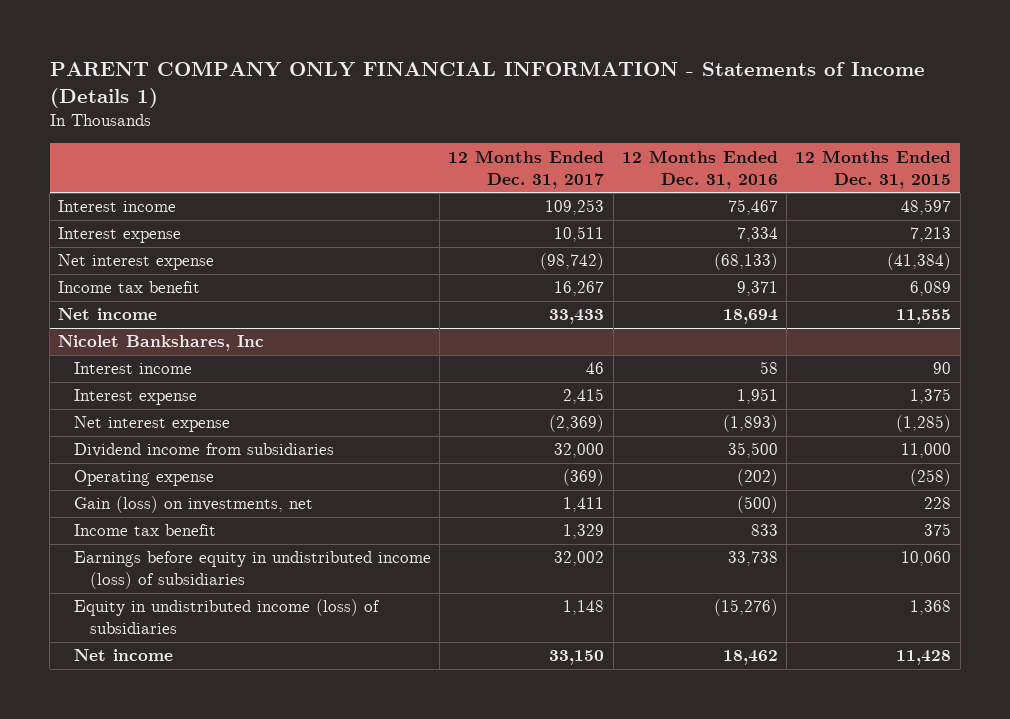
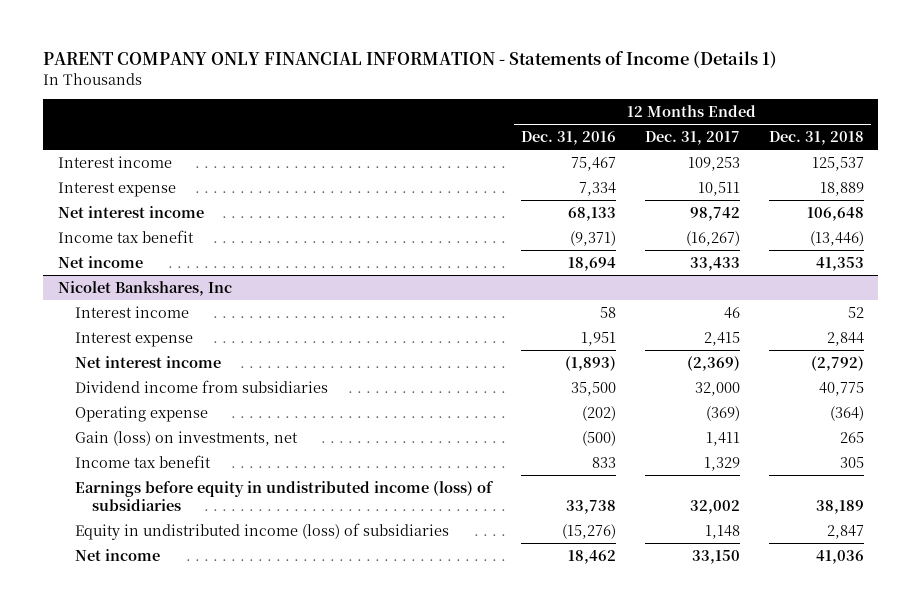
[795,149,952,189] 12 Months Ended Dec. 31, 2015 -> none
none -> [768,131,864,146] Dec. 31, 2018
[58,254,215,271] Net interest expense -> [57,205,204,218] Net interest income
[540,253,605,271] (98,742) -> [689,206,740,221] 98,742
[713,253,778,271] (68,133) -> [567,206,616,221] 68,133
[554,281,605,297] 16,267 -> [685,230,740,246] (16,267)
[736,281,778,297] 9,371 -> [569,230,616,246] (9,371)
[74,416,231,433] Net interest expense -> [74,355,221,368] Net interest income

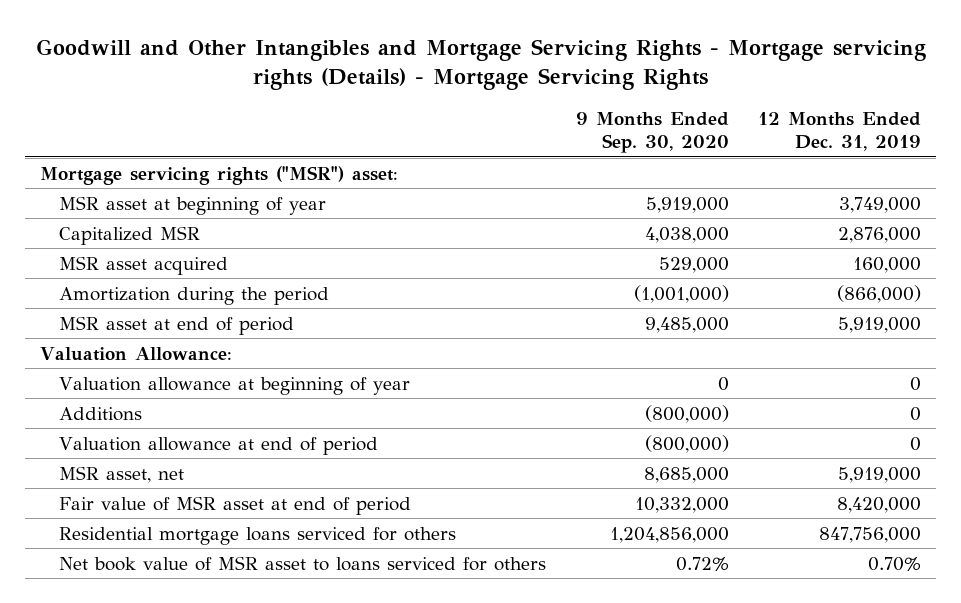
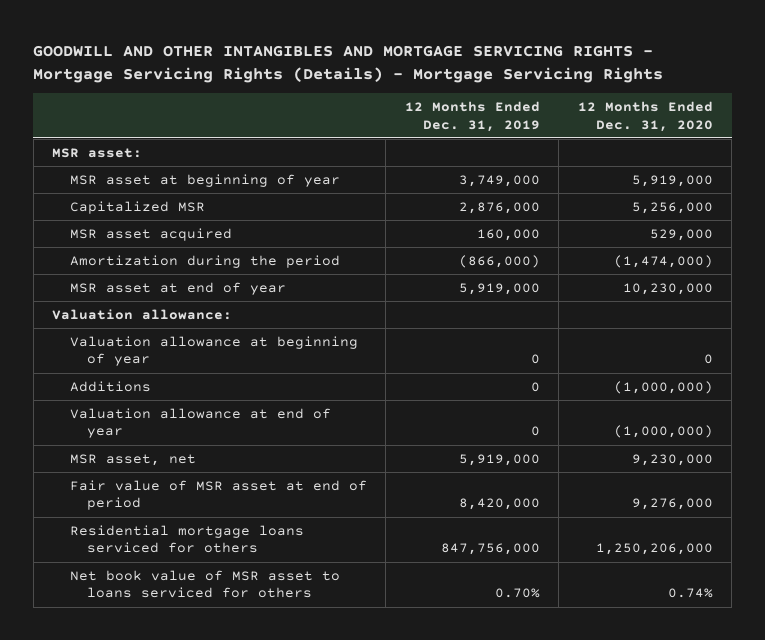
[35,38,926,91] Goodwill and Other Intangibles and Mortgage Servicing Rights - Mortgage servicing rights (Details) - Mortgage Servicing Rights -> [33,44,664,83] GOODWILL AND OTHER INTANGIBLES AND MORTGAGE SERVICING RIGHTS - Mortgage Servicing Rights (Details) - Mortgage Servicing Rights
[575,112,729,154] 9 Months Ended Sep. 30, 2020 -> none
none -> [577,101,713,132] 12 Months Ended Dec. 31, 2020
[40,165,399,185] Mortgage servicing rights ("MSR") asset: -> none
none -> [52,147,143,158] MSR asset:
[59,315,295,335] MSR asset at end of period -> [69,281,286,295] MSR asset at end of year
[40,346,233,361] Valuation Allowance: -> [52,308,233,320] Valuation allowance:
[59,436,379,455] Valuation allowance at end of period -> [69,407,331,439] Valuation allowance at end of year

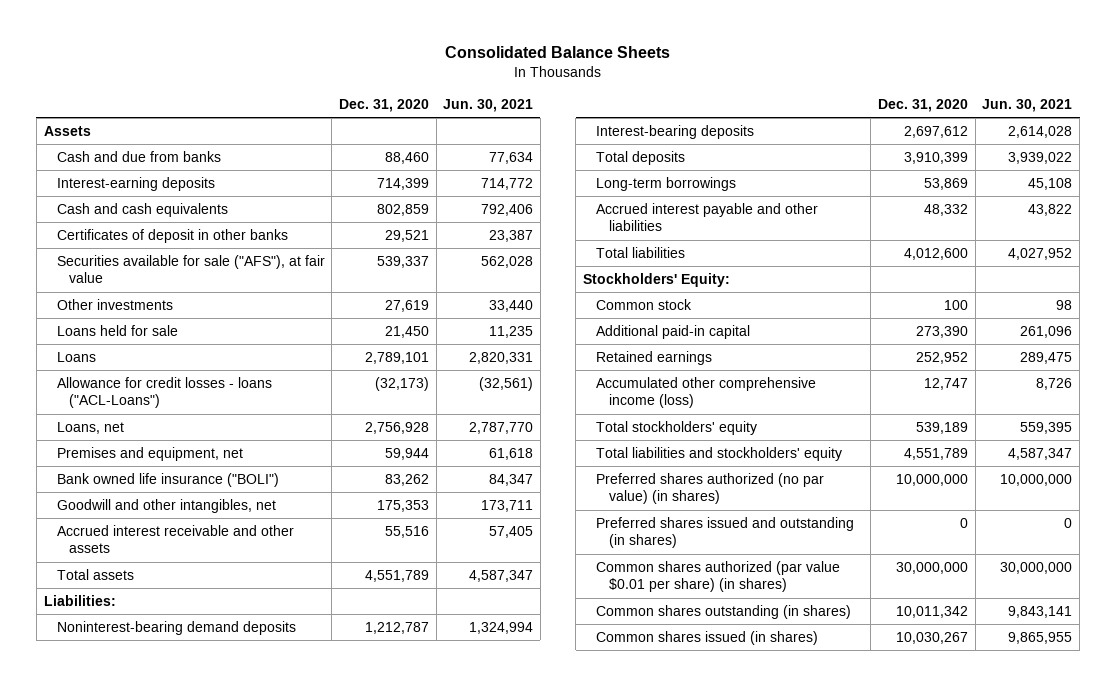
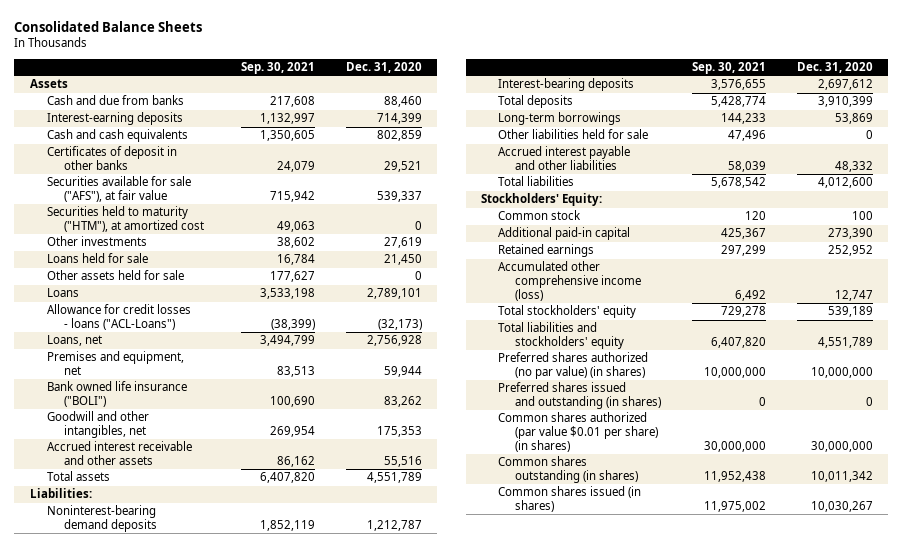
[443,99,534,113] Jun. 30, 2021 -> none
none -> [240,61,315,74] Sep. 30, 2021
none -> [46,206,204,233] Securities held to maturity ("HTM"), at amortized cost
none -> [46,270,184,281] Other assets held for sale
none -> [498,129,649,140] Other liabilities held for sale

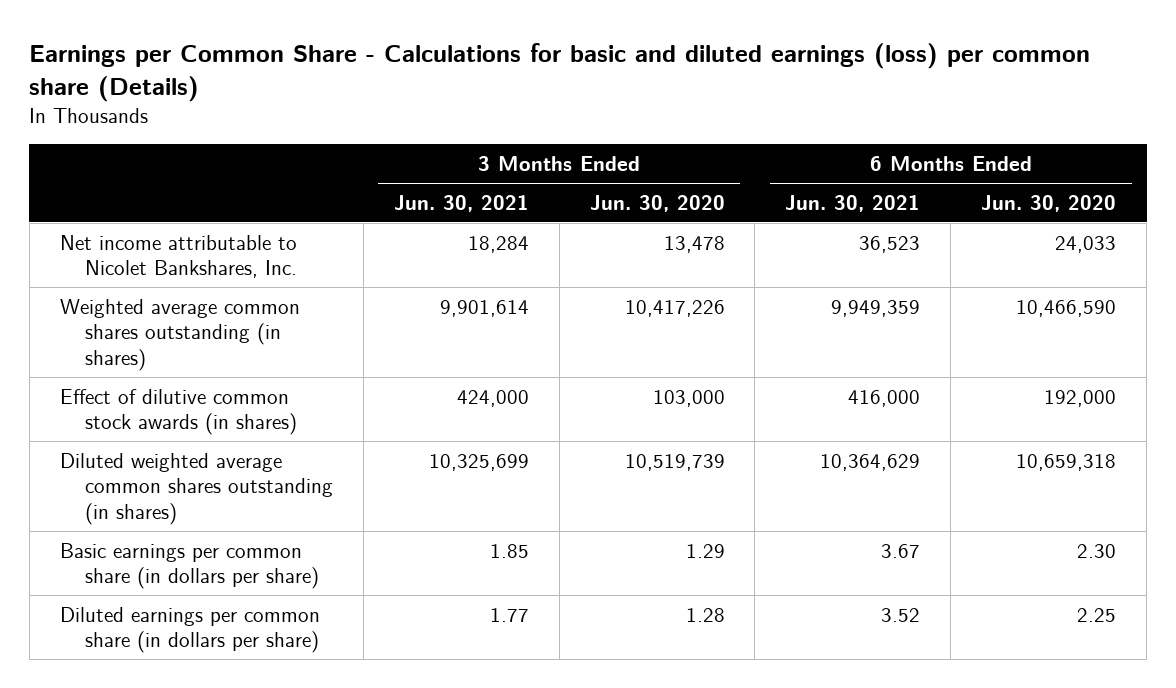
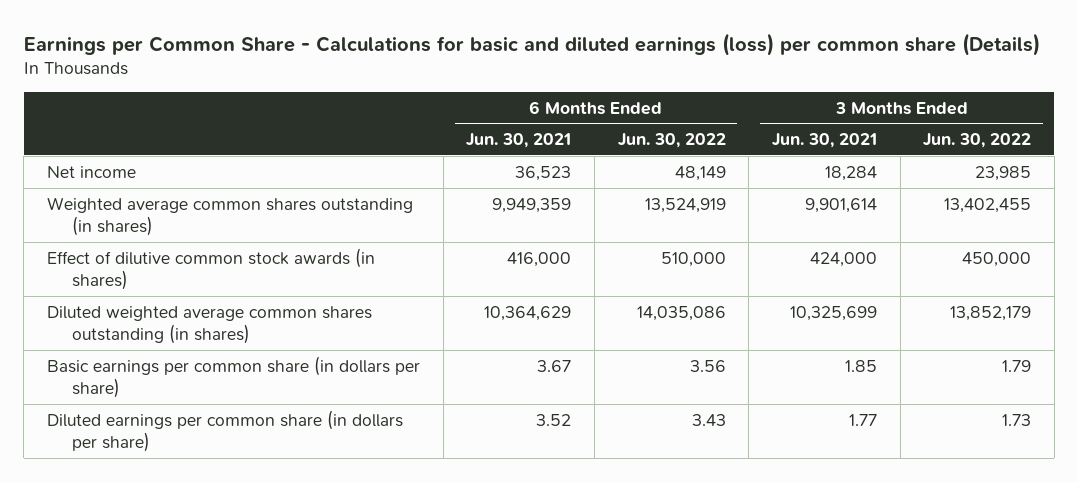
[589,194,725,212] Jun. 30, 2020 -> none
[981,194,1117,212] Jun. 30, 2020 -> none
none -> [617,133,726,149] Jun. 30, 2022
none -> [923,133,1032,149] Jun. 30, 2022
[59,234,297,279] Net income attributable to Nicolet Bankshares, Inc. -> [46,165,136,178] Net income

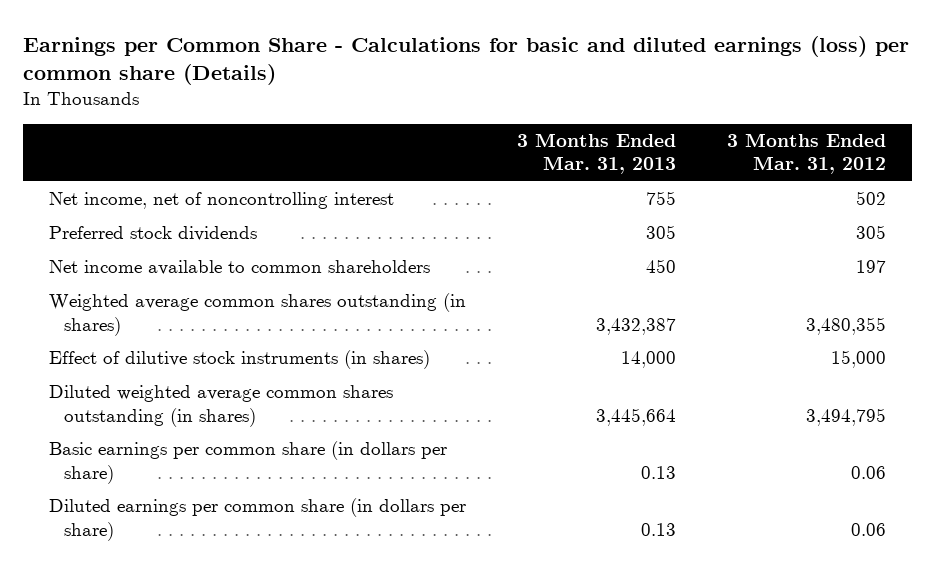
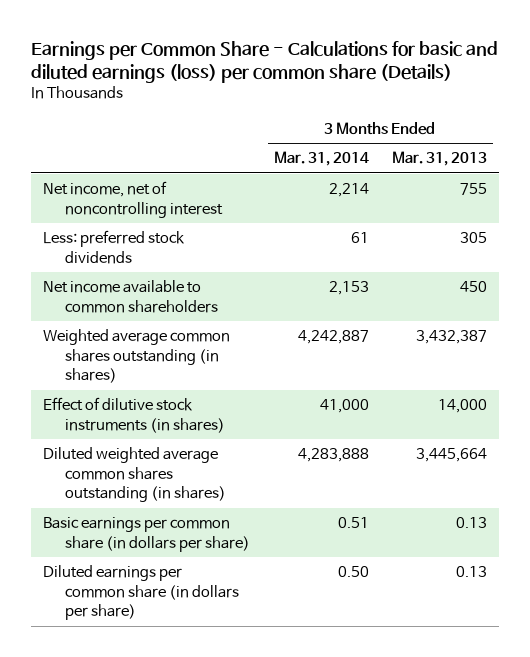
[727,132,887,175] 3 Months Ended Mar. 31, 2012 -> none
none -> [273,151,369,167] Mar. 31, 2014
[48,226,257,242] Preferred stock dividends -> [42,230,185,264] Less: preferred stock dividends

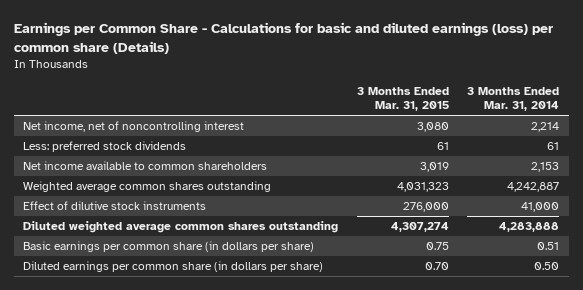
[391,151,487,167] Mar. 31, 2013 -> none
none -> [356,86,449,112] 3 Months Ended Mar. 31, 2015
[42,329,230,384] Weighted average common shares outstanding (in shares) -> [23,181,272,193] Weighted average common shares outstanding
[42,397,226,433] Effect of dilutive stock instruments (in shares) -> [23,201,207,211] Effect of dilutive stock instruments
[42,447,227,503] Diluted weighted average common shares outstanding (in shares) -> [23,221,339,234] Diluted weighted average common shares outstanding

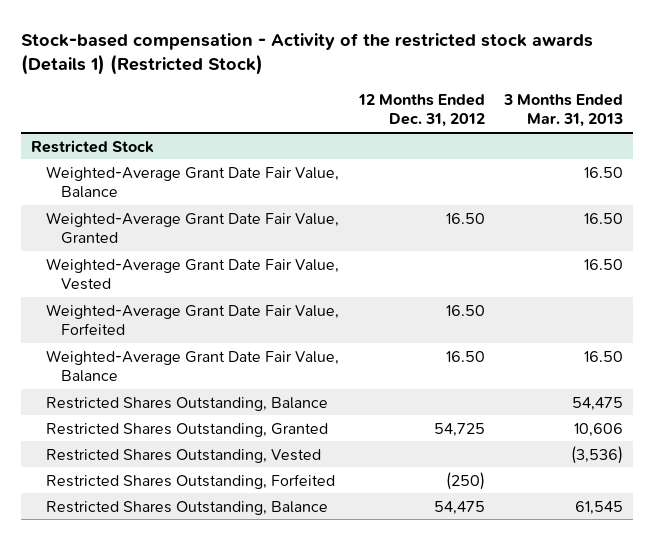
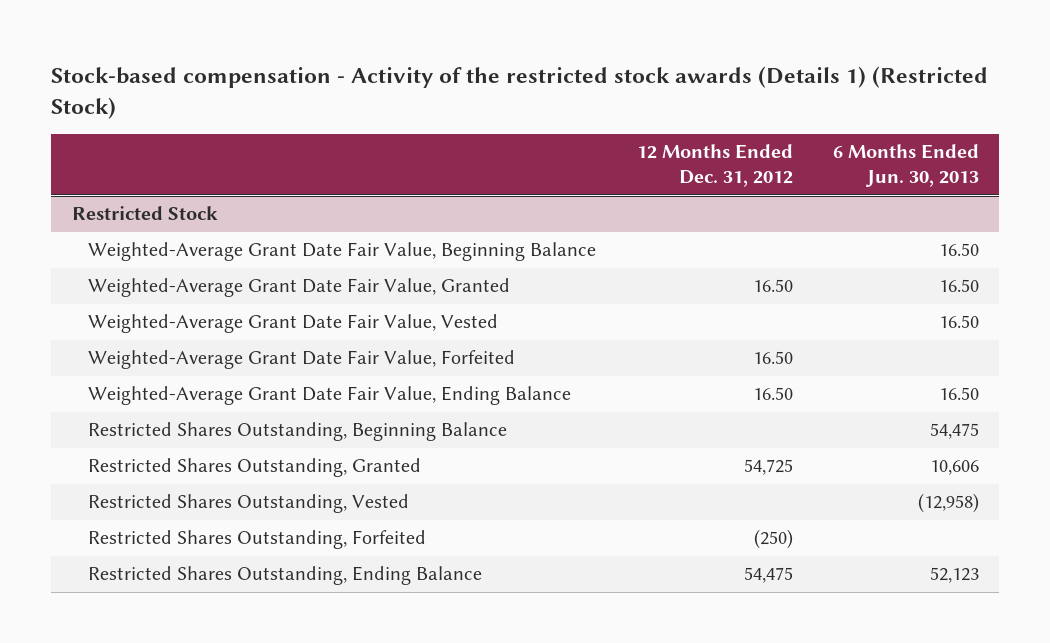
[503,93,624,128] 3 Months Ended Mar. 31, 2013 -> none
none -> [832,144,979,188] 6 Months Ended Jun. 30, 2013
[46,165,340,199] Weighted-Average Grant Date Fair Value, Balance -> [88,242,597,262] Weighted-Average Grant Date Fair Value, Beginning Balance
[46,349,340,383] Weighted-Average Grant Date Fair Value, Balance -> [88,386,572,406] Weighted-Average Grant Date Fair Value, Ending Balance
[46,396,329,411] Restricted Shares Outstanding, Balance -> [88,422,508,442] Restricted Shares Outstanding, Beginning Balance
[46,500,329,515] Restricted Shares Outstanding, Balance -> [88,566,483,586] Restricted Shares Outstanding, Ending Balance

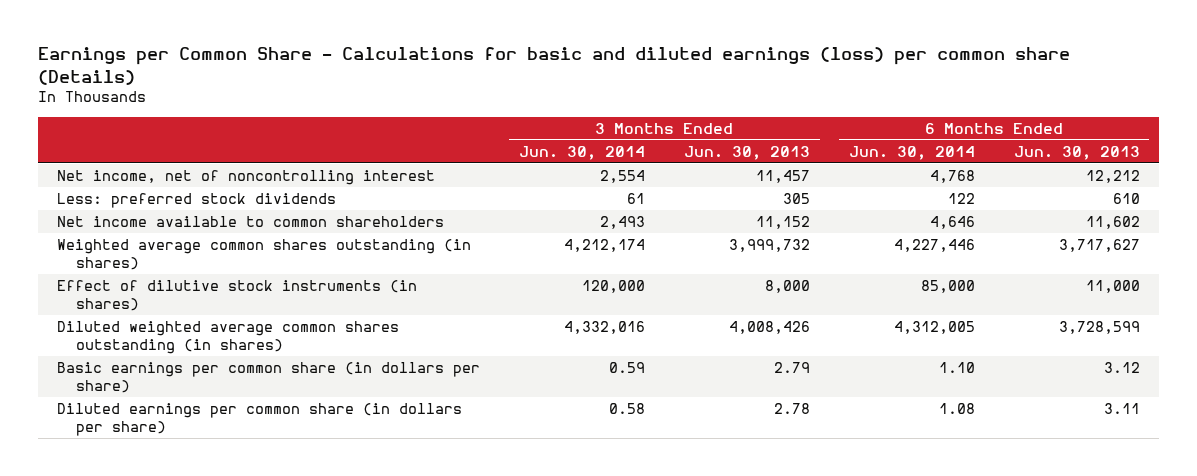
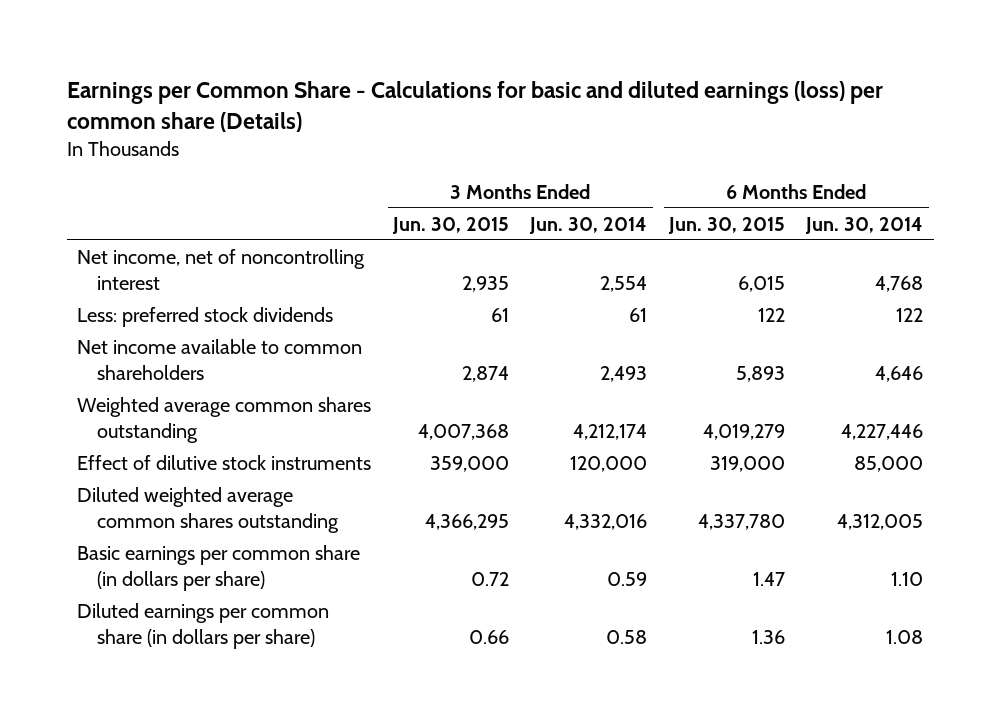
[683,145,810,160] Jun. 30, 2013 -> none
[1013,145,1140,160] Jun. 30, 2013 -> none
none -> [391,216,509,234] Jun. 30, 2015
none -> [667,216,785,234] Jun. 30, 2015
[57,239,472,270] Weighted average common shares outstanding (in shares) -> [77,396,372,443] Weighted average common shares outstanding
[57,280,418,311] Effect of dilutive stock instruments (in shares) -> [77,454,372,470] Effect of dilutive stock instruments
[57,321,400,354] Diluted weighted average common shares outstanding (in shares) -> [77,486,339,533] Diluted weighted average common shares outstanding

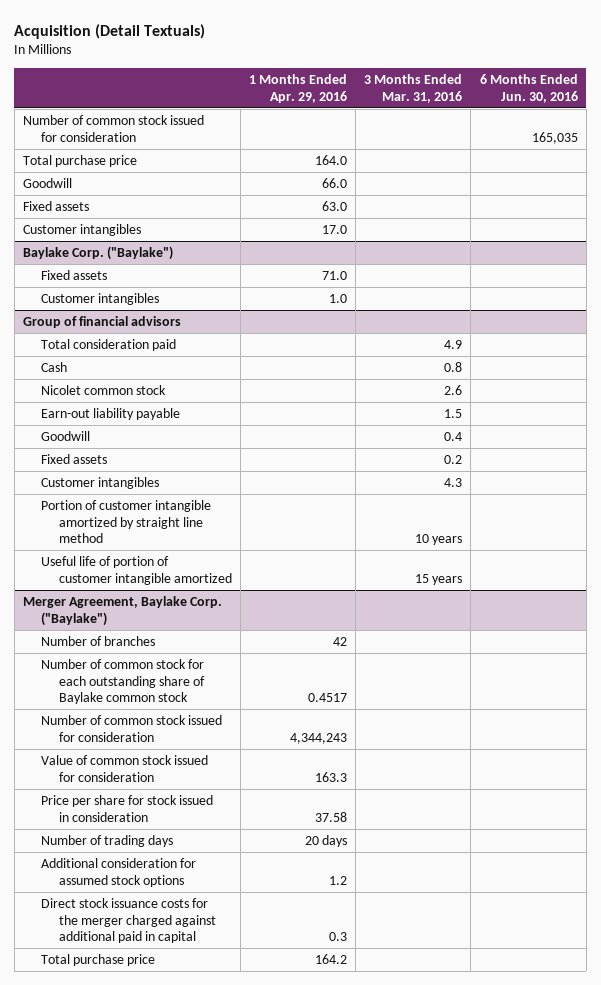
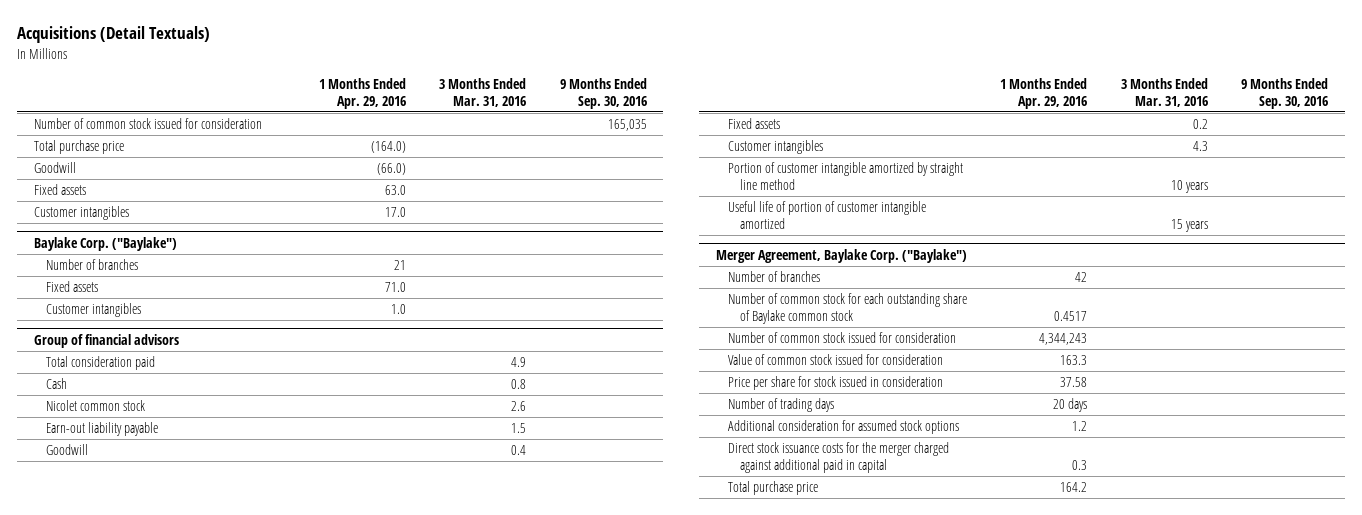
[14,23,206,39] Acquisition (Detail Textuals) -> [17,26,211,44] Acquisitions (Detail Textuals)
[479,73,578,103] 6 Months Ended Jun. 30, 2016 -> none
none -> [559,77,647,109] 9 Months Ended Sep. 30, 2016
[315,154,348,165] 164.0 -> [370,141,406,154] (164.0)
[322,177,348,188] 66.0 -> [376,163,406,176] (66.0)
none -> [46,259,139,271] Number of branches

